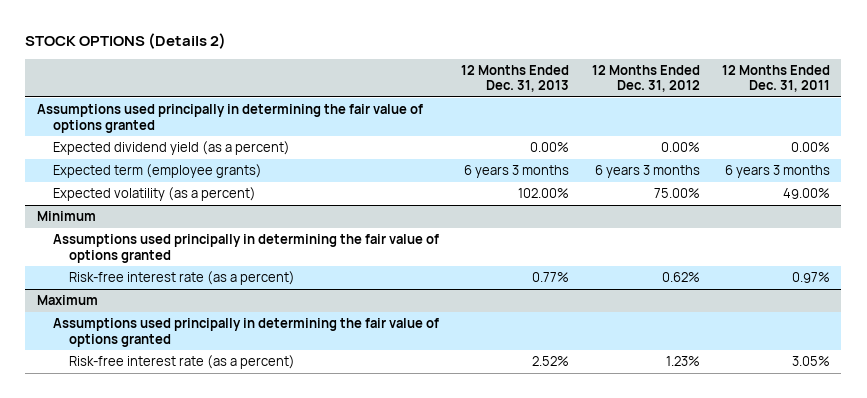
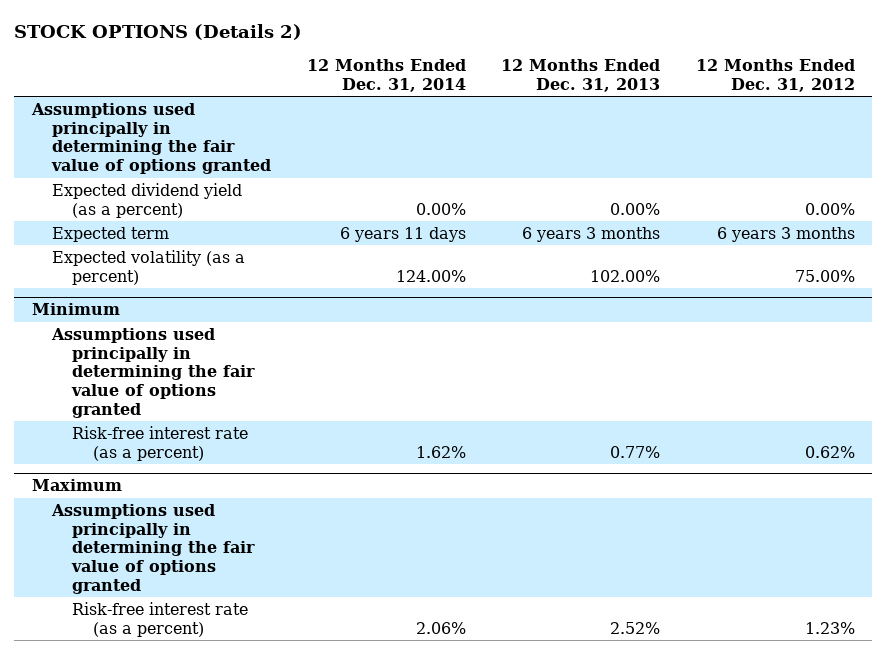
[722,64,831,93] 12 Months Ended Dec. 31, 2011 -> none
none -> [306,58,466,92] 12 Months Ended Dec. 31, 2014
[53,164,263,179] Expected term (employee grants) -> [52,226,170,242] Expected term

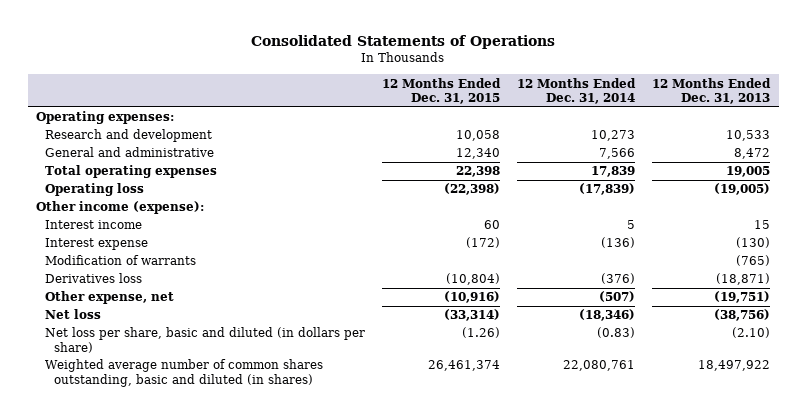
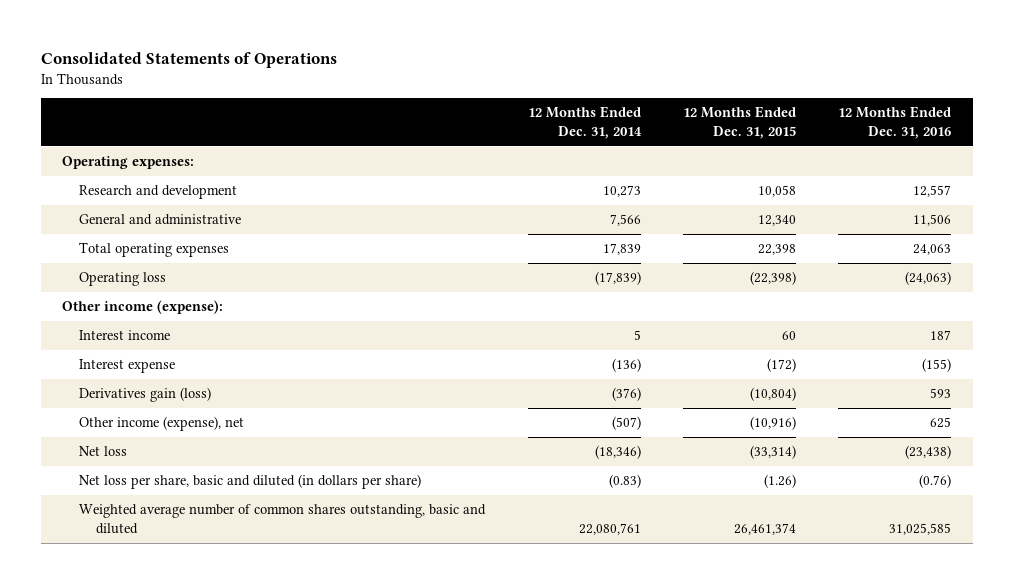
[652,77,772,105] 12 Months Ended Dec. 31, 2013 -> none
none -> [838,106,952,140] 12 Months Ended Dec. 31, 2016
[45,255,197,266] Modification of warrants -> none
[45,273,143,284] Derivatives loss -> [79,387,212,403] Derivatives gain (loss)
[45,291,175,305] Other expense, net -> [79,416,245,432] Other income (expense), net
[45,359,324,387] Weighted average number of common shares outstanding, basic and diluted (in shares) -> [79,504,487,535] Weighted average number of common shares outstanding, basic and diluted

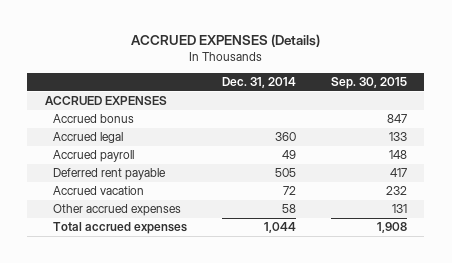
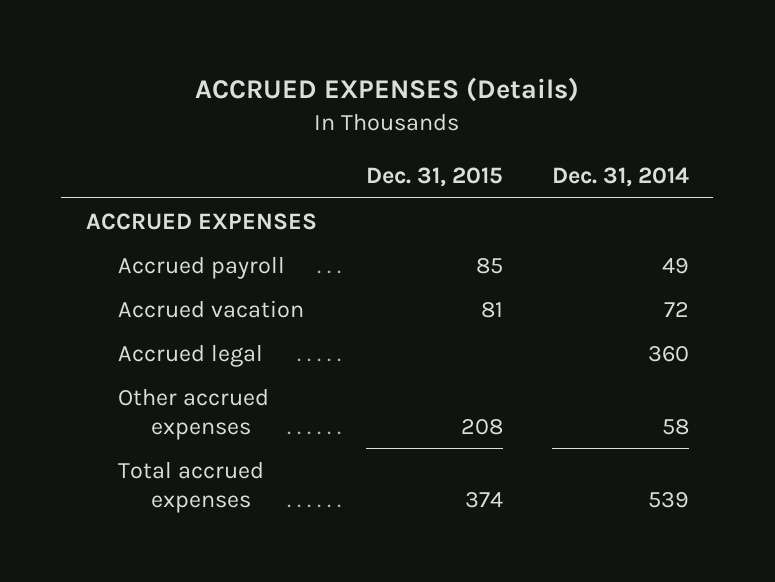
[330,77,407,90] Sep. 30, 2015 -> none
none -> [365,167,503,188] Dec. 31, 2015
[53,114,135,124] Accrued bonus -> none
[53,168,167,181] Deferred rent payable -> none
[53,132,124,144] Accrued legal -> [118,343,264,367] Accrued legal
[263,222,296,234] 1,044 -> [647,491,689,508] 539

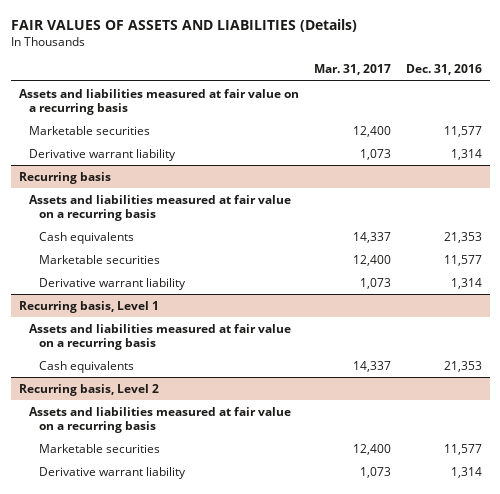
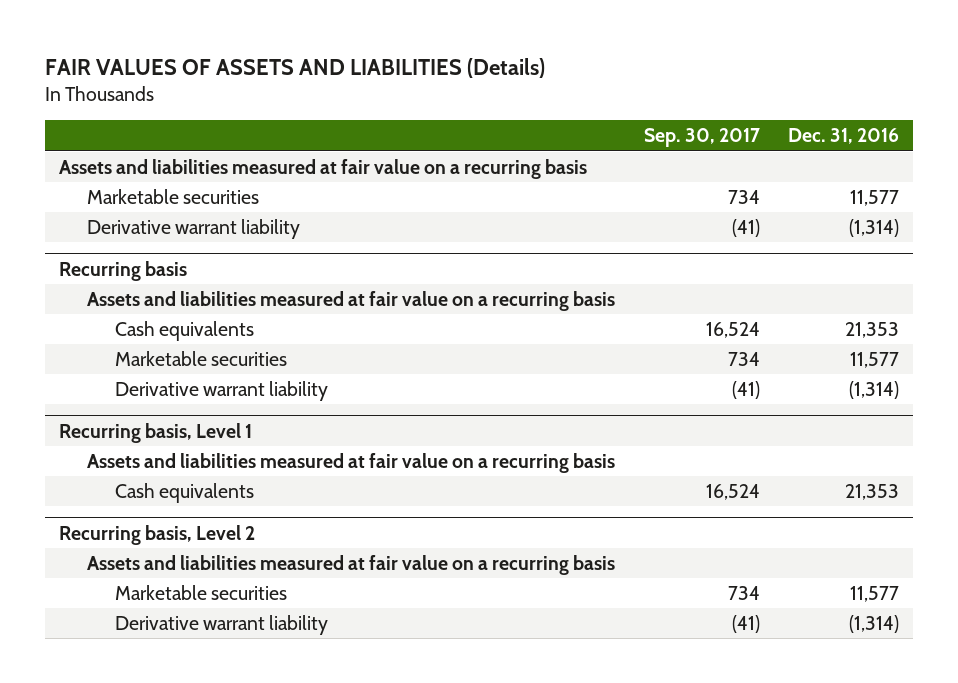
[313,64,391,76] Mar. 31, 2017 -> none
none -> [643,128,760,148] Sep. 30, 2017
[450,148,482,160] 1,314 -> [848,218,899,237] (1,314)
[450,277,482,289] 1,314 -> [848,380,899,399] (1,314)
[450,466,482,478] 1,314 -> [848,614,899,633] (1,314)

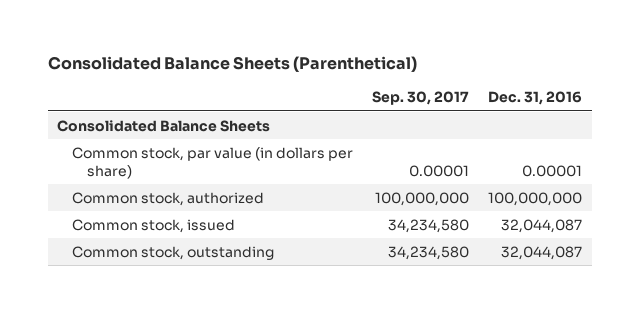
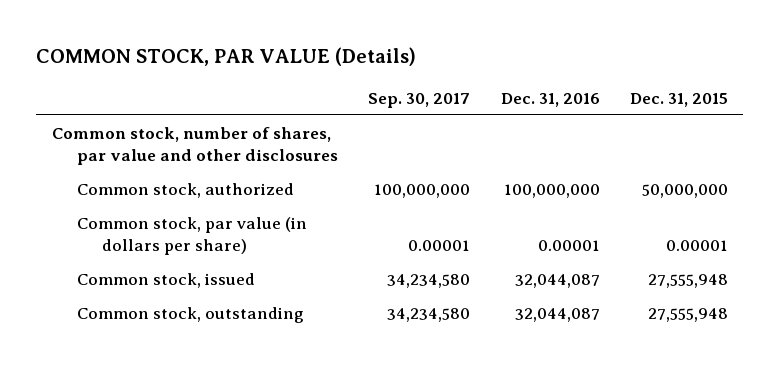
[47,56,417,73] Consolidated Balance Sheets (Parenthetical) -> [36,47,417,67] COMMON STOCK, PAR VALUE (Details)
none -> [629,92,728,107] Dec. 31, 2015
[57,119,271,132] Consolidated Balance Sheets -> none
none -> [51,127,338,166] Common stock, number of shares, par value and other disclosures
[72,146,354,179] Common stock, par value (in dollars per share) -> [76,217,307,256] Common stock, par value (in dollars per share)

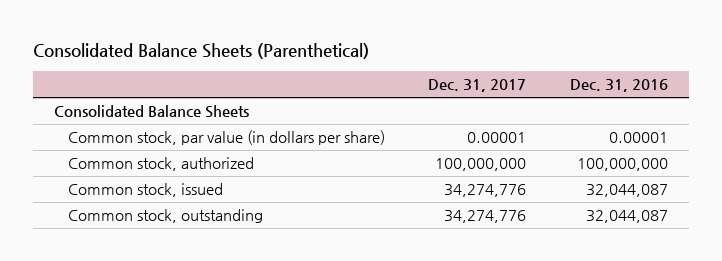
[36,47,417,67] COMMON STOCK, PAR VALUE (Details) -> [32,42,369,59] Consolidated Balance Sheets (Parenthetical)
[368,92,471,108] Sep. 30, 2017 -> none
[629,92,728,107] Dec. 31, 2015 -> none
none -> [428,78,527,92] Dec. 31, 2017
[51,127,338,166] Common stock, number of shares, par value and other disclosures -> none
none -> [54,105,250,119] Consolidated Balance Sheets
[76,183,294,199] Common stock, authorized -> [68,157,255,172] Common stock, authorized

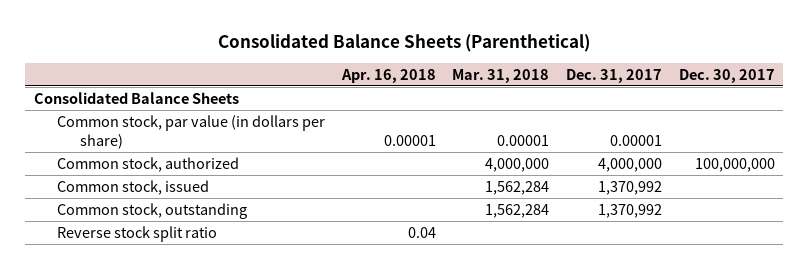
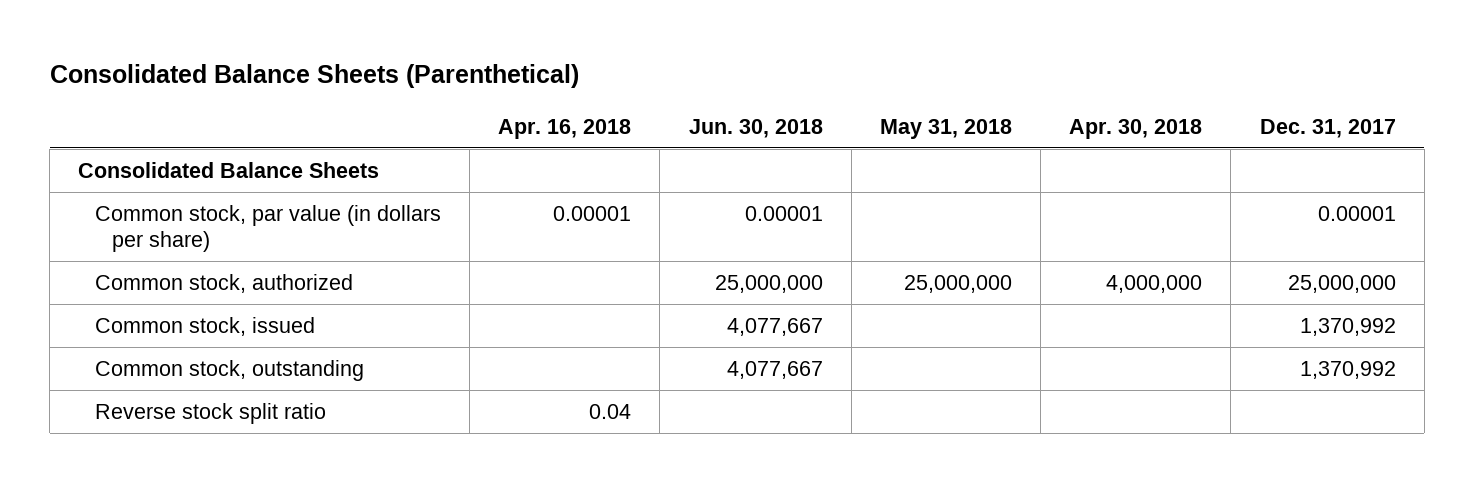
[452,68,550,83] Mar. 31, 2018 -> none
[679,68,776,83] Dec. 30, 2017 -> none
none -> [688,118,823,138] Jun. 30, 2018
none -> [879,118,1012,139] May 31, 2018
none -> [1069,118,1203,139] Apr. 30, 2018
[598,157,663,172] 4,000,000 -> [1287,275,1396,294] 25,000,000

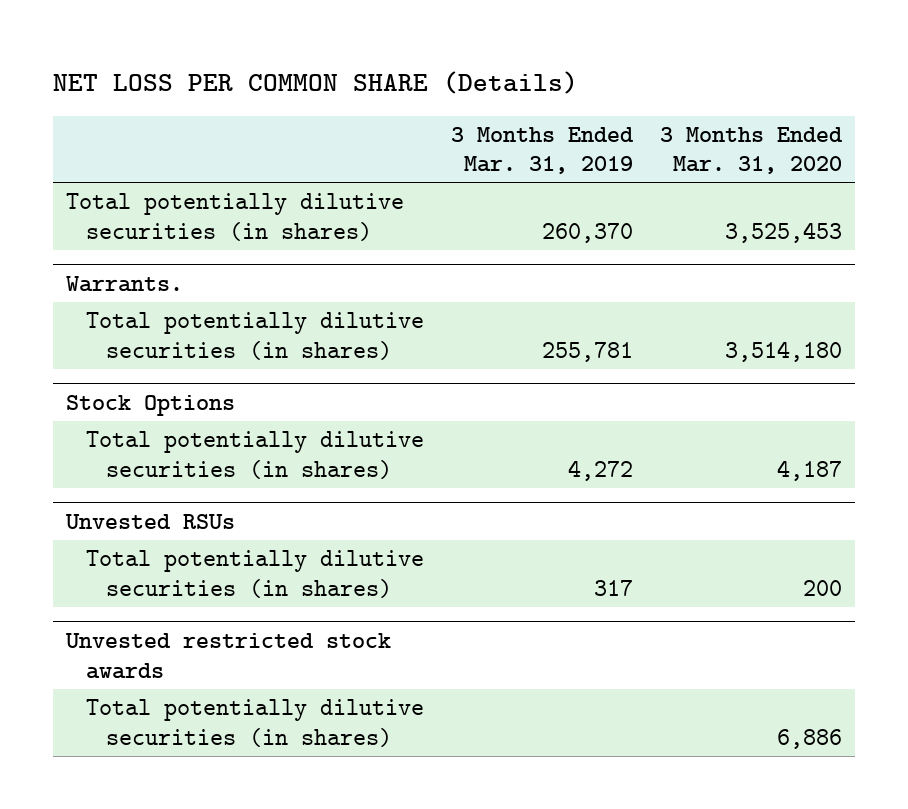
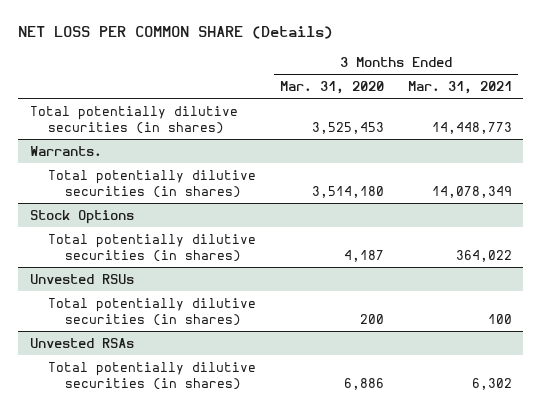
[450,126,634,175] 3 Months Ended Mar. 31, 2019 -> none
none -> [407,80,512,94] Mar. 31, 2021
[65,632,392,679] Unvested restricted stock awards -> [30,337,135,348] Unvested RSAs

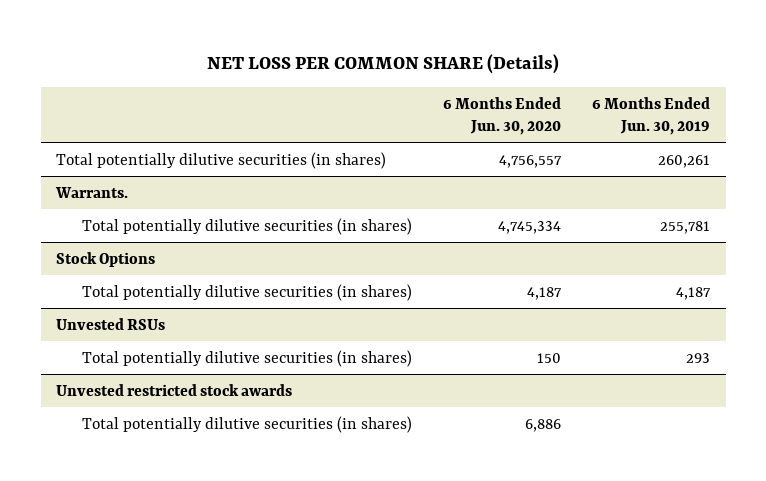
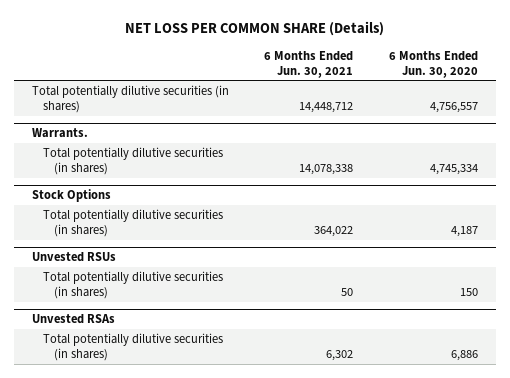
[592,97,711,135] 6 Months Ended Jun. 30, 2019 -> none
none -> [264,50,354,78] 6 Months Ended Jun. 30, 2021
[56,383,293,396] Unvested restricted stock awards -> [31,314,115,325] Unvested RSAs

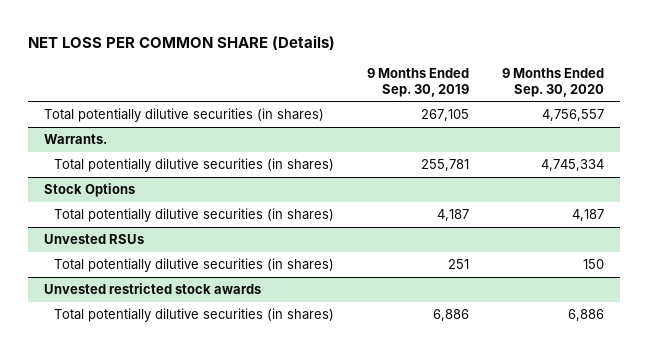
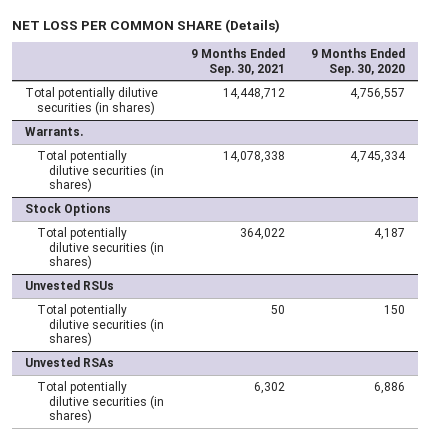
[366,68,469,98] 9 Months Ended Sep. 30, 2019 -> none
none -> [190,48,285,76] 9 Months Ended Sep. 30, 2021
[44,283,262,295] Unvested restricted stock awards -> [24,357,114,368] Unvested RSAs

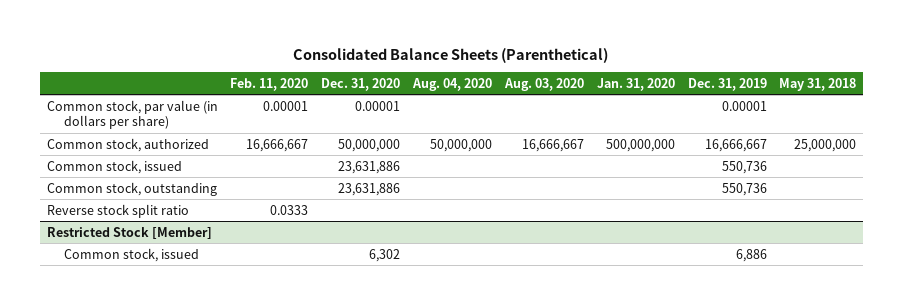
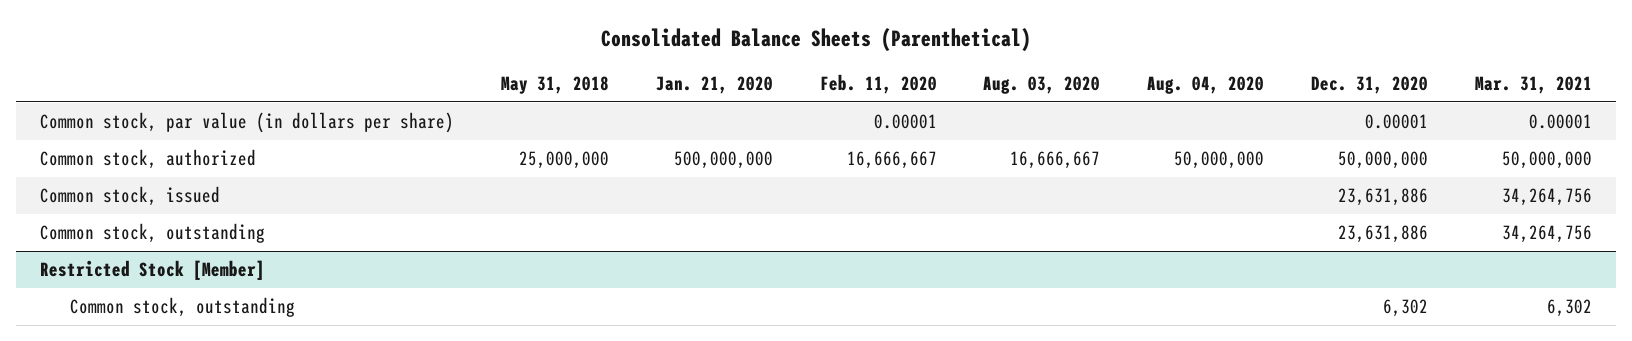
[596,77,675,91] Jan. 31, 2020 -> none
[687,77,767,91] Dec. 31, 2019 -> none
none -> [655,75,773,94] Jan. 21, 2020
none -> [1475,75,1593,94] Mar. 31, 2021
[46,203,189,218] Reverse stock split ratio -> none
[64,247,200,262] Common stock, issued -> [69,297,295,318] Common stock, outstanding

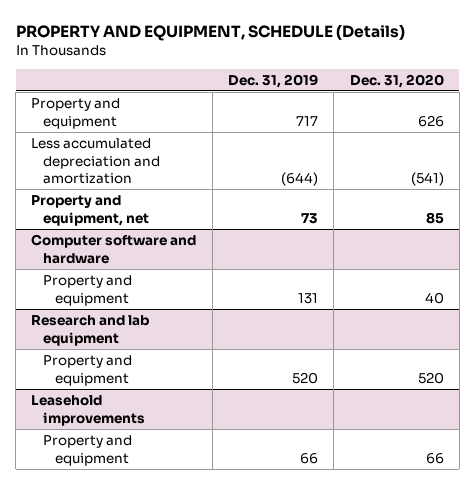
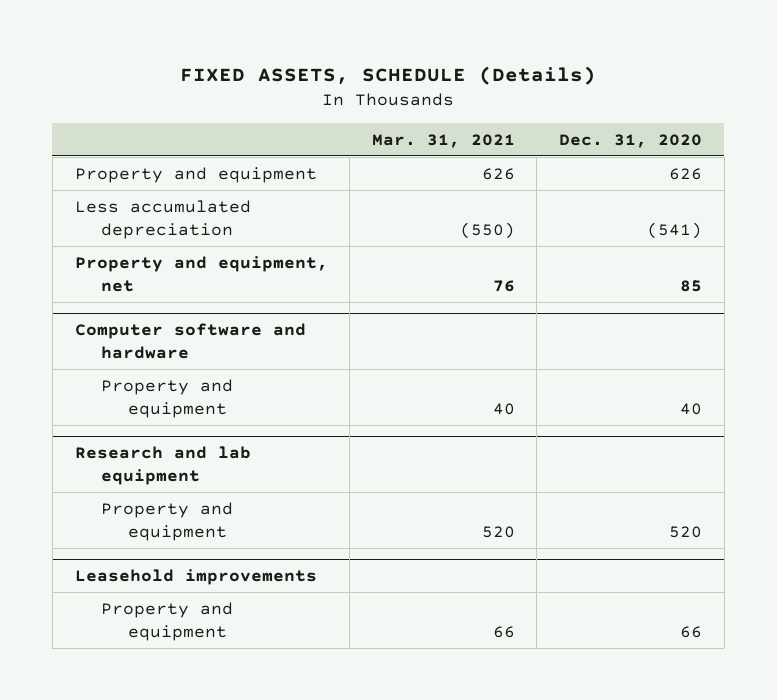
[15,23,405,41] PROPERTY AND EQUIPMENT, SCHEDULE (Details) -> [180,65,597,85] FIXED ASSETS, SCHEDULE (Details)
[228,73,319,88] Dec. 31, 2019 -> none
none -> [371,133,515,148] Mar. 31, 2021
[31,137,161,185] Less accumulated depreciation and amortization -> [74,199,251,239] Less accumulated depreciation

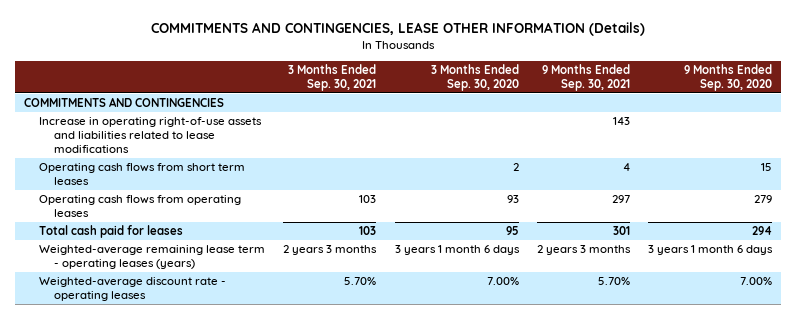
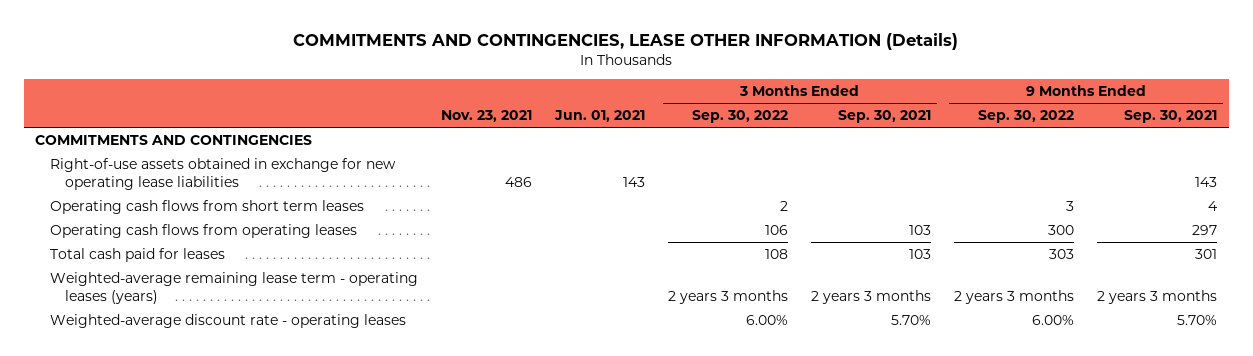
[430,63,519,91] 3 Months Ended Sep. 30, 2020 -> none
[684,63,773,91] 9 Months Ended Sep. 30, 2020 -> none
none -> [441,110,533,123] Nov. 23, 2021
none -> [554,110,646,123] Jun. 01, 2021
none -> [692,110,789,124] Sep. 30, 2022
none -> [978,110,1075,124] Sep. 30, 2022
[39,117,263,154] Increase in operating right-of-use assets and liabilities related to lease modifications -> [50,157,397,191] Right-of-use assets obtained in exchange for new operating lease liabilities

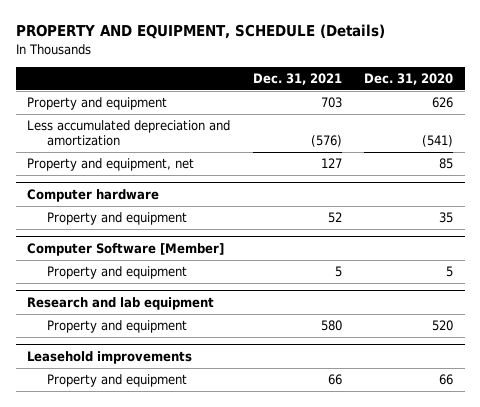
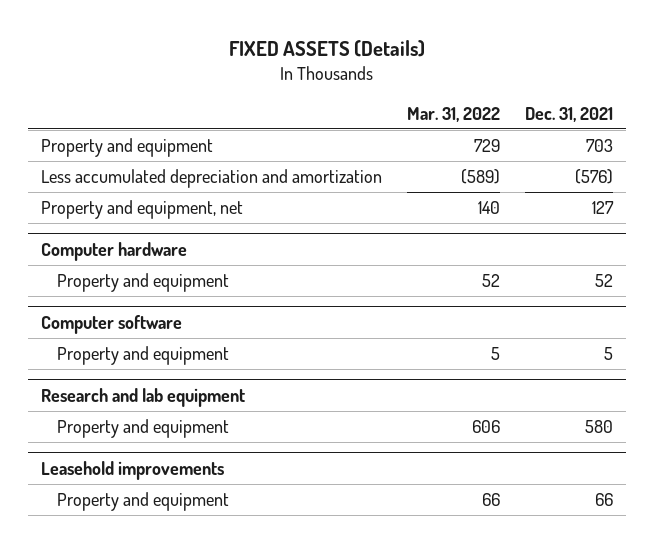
[15,23,385,39] PROPERTY AND EQUIPMENT, SCHEDULE (Details) -> [228,39,425,57] FIXED ASSETS (Details)
[364,73,454,86] Dec. 31, 2020 -> none
none -> [406,106,500,122] Mar. 31, 2022
[27,242,225,256] Computer Software [Member] -> [40,314,182,334] Computer software

